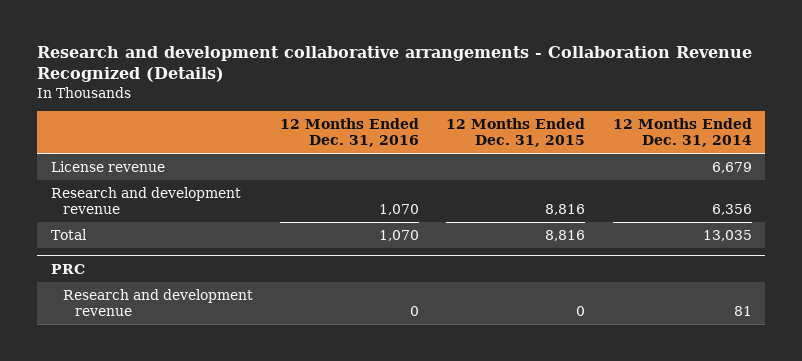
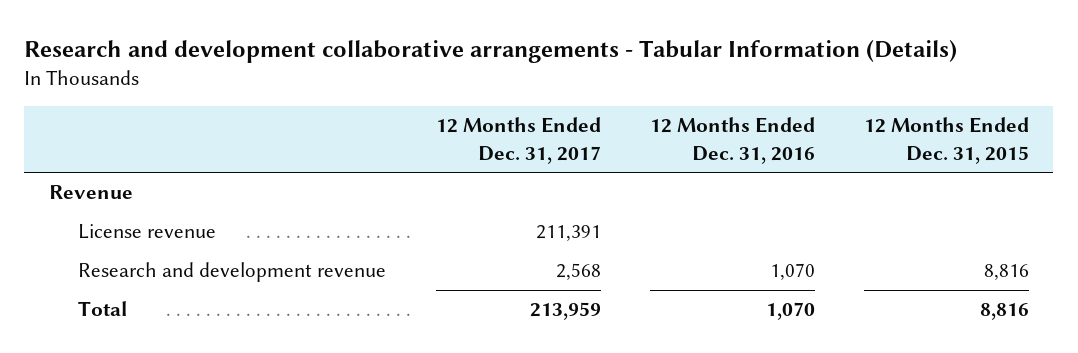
[37,46,753,83] Research and development collaborative arrangements - Collaboration Revenue Recognized (Details) -> [24,39,958,63] Research and development collaborative arrangements - Tabular Information (Details)
[612,118,752,147] 12 Months Ended Dec. 31, 2014 -> none
none -> [435,117,601,164] 12 Months Ended Dec. 31, 2017
none -> [48,185,133,200] Revenue
[50,263,85,274] PRC -> none
[63,289,254,316] Research and development revenue -> none

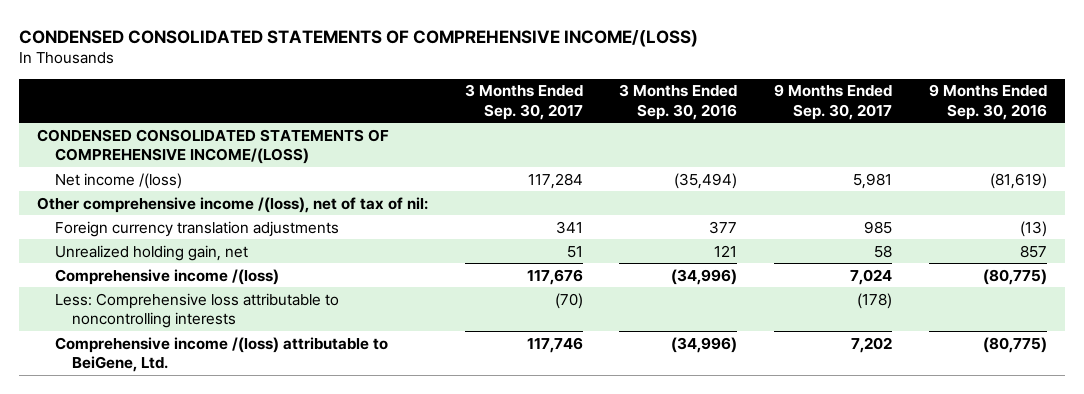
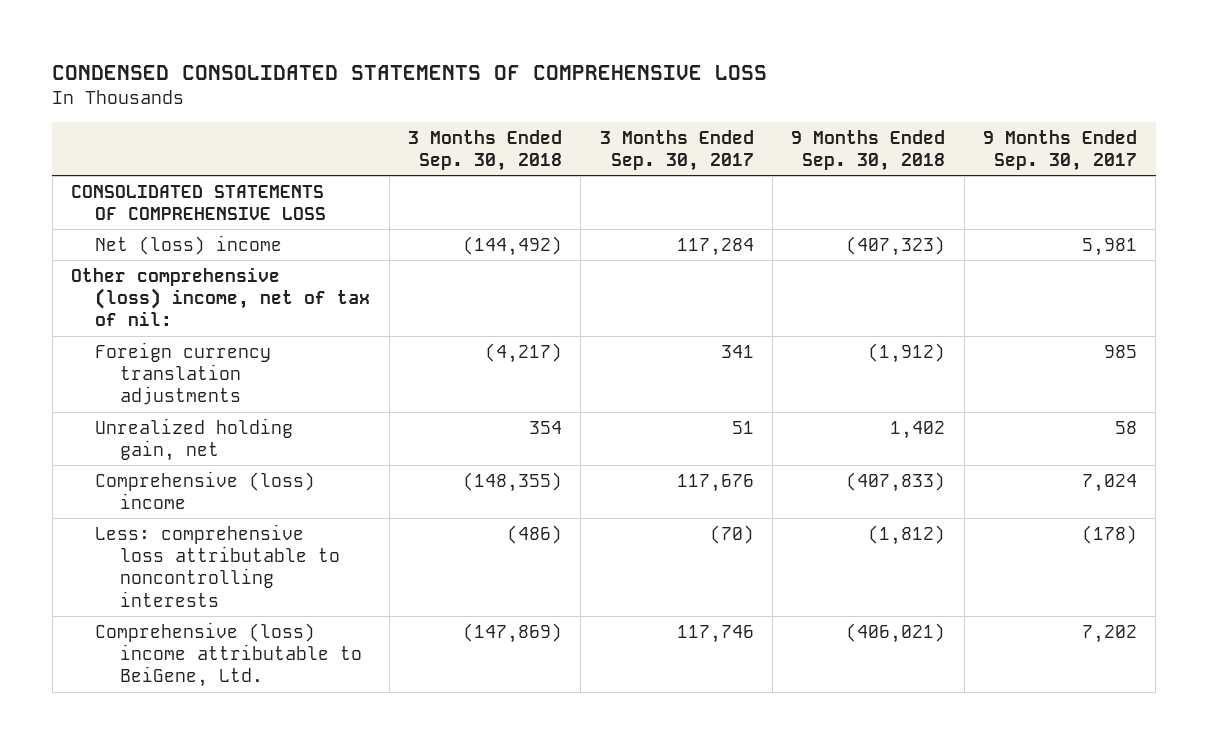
[18,29,698,47] CONDENSED CONSOLIDATED STATEMENTS OF COMPREHENSIVE INCOME/(LOSS) -> [52,65,768,81] CONDENSED CONSOLIDATED STATEMENTS OF COMPREHENSIVE LOSS
[619,84,738,120] 3 Months Ended Sep. 30, 2016 -> none
[928,84,1047,120] 9 Months Ended Sep. 30, 2016 -> none
none -> [408,129,563,172] 3 Months Ended Sep. 30, 2018
none -> [791,129,946,172] 9 Months Ended Sep. 30, 2018
[37,128,390,164] CONDENSED CONSOLIDATED STATEMENTS OF COMPREHENSIVE INCOME/(LOSS) -> [71,184,327,221] CONSOLIDATED STATEMENTS OF COMPREHENSIVE LOSS
[54,172,182,189] Net income /(loss) -> [95,234,283,255] Net (loss) income
[37,196,429,213] Other comprehensive income /(loss), net of tax of nil: -> [71,266,371,327] Other comprehensive (loss) income, net of tax of nil:
[54,268,279,285] Comprehensive income /(loss) -> [95,470,316,510] Comprehensive (loss) income
[54,292,339,328] Less: Comprehensive loss attributable to noncontrolling interests -> [95,523,340,607] Less: comprehensive loss attributable to noncontrolling interests
[54,336,388,372] Comprehensive income /(loss) attributable to BeiGene, Ltd. -> [95,621,362,688] Comprehensive (loss) income attributable to BeiGene, Ltd.

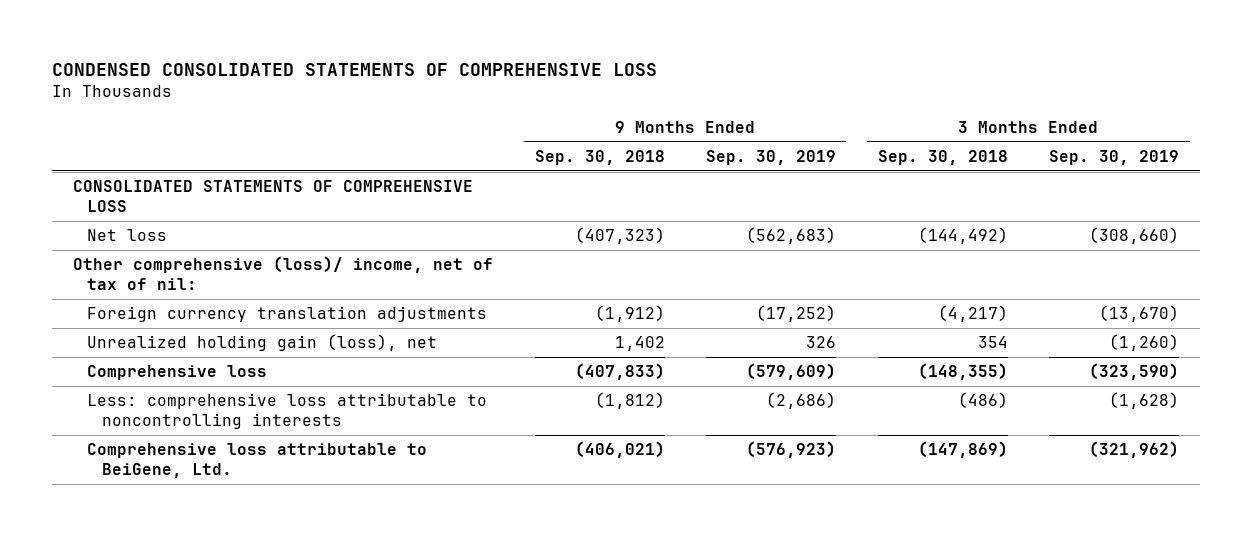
[599,129,754,172] 3 Months Ended Sep. 30, 2017 -> none
[983,129,1138,172] 9 Months Ended Sep. 30, 2017 -> none
none -> [706,149,837,165] Sep. 30, 2019
none -> [1049,149,1180,165] Sep. 30, 2019
[95,234,283,255] Net (loss) income -> [87,229,168,242] Net loss
[71,266,371,327] Other comprehensive (loss) income, net of tax of nil: -> [73,256,494,290] Other comprehensive (loss)/ income, net of tax of nil:
[95,417,294,462] Unrealized holding gain, net -> [87,334,438,352] Unrealized holding gain (loss), net
[95,470,316,510] Comprehensive (loss) income -> [87,365,268,381] Comprehensive loss
[95,621,362,688] Comprehensive (loss) income attributable to BeiGene, Ltd. -> [87,443,428,478] Comprehensive loss attributable to BeiGene, Ltd.

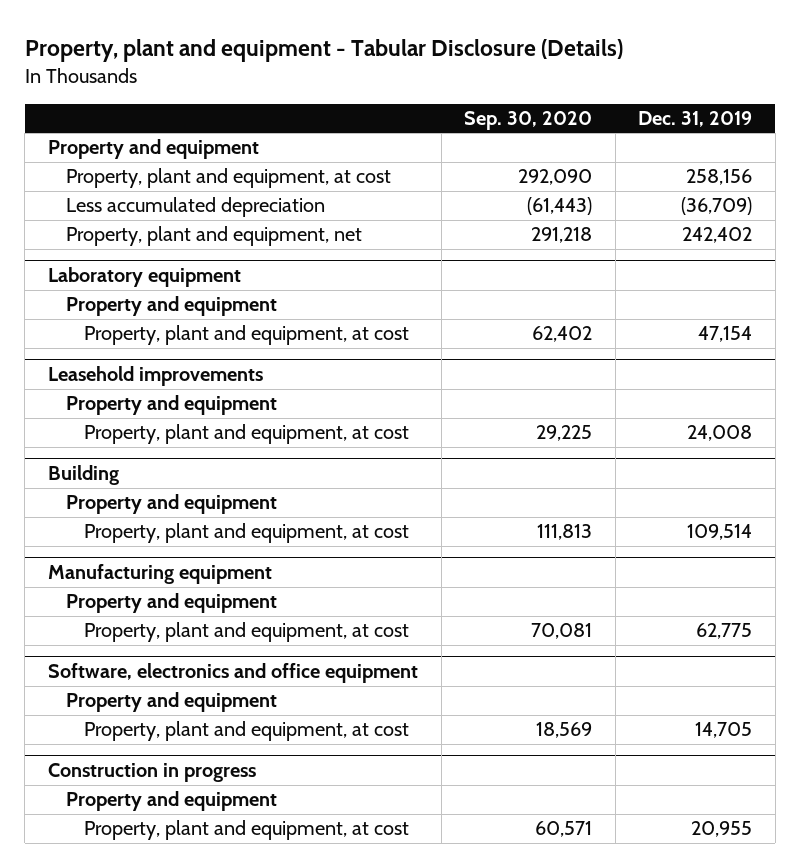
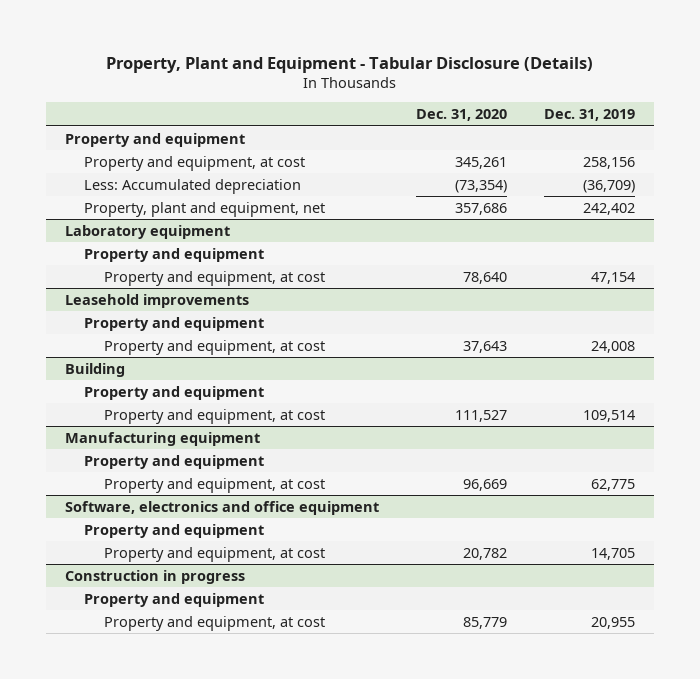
[24,39,623,63] Property, plant and equipment - Tabular Disclosure (Details) -> [105,56,593,73] Property, Plant and Equipment - Tabular Disclosure (Details)
[464,111,593,131] Sep. 30, 2020 -> none
none -> [415,109,507,122] Dec. 31, 2020
[66,168,392,189] Property, plant and equipment, at cost -> [84,155,306,171] Property and equipment, at cost
[66,197,326,218] Less accumulated depreciation -> [84,178,302,194] Less: Accumulated depreciation
[84,325,410,346] Property, plant and equipment, at cost -> [103,270,325,286] Property and equipment, at cost
[84,424,410,445] Property, plant and equipment, at cost -> [103,339,325,355] Property and equipment, at cost
[84,523,410,544] Property, plant and equipment, at cost -> [103,408,325,424] Property and equipment, at cost
[84,622,410,643] Property, plant and equipment, at cost -> [103,477,325,493] Property and equipment, at cost
[84,721,410,742] Property, plant and equipment, at cost -> [103,546,325,562] Property and equipment, at cost
[84,820,410,841] Property, plant and equipment, at cost -> [103,615,325,631] Property and equipment, at cost

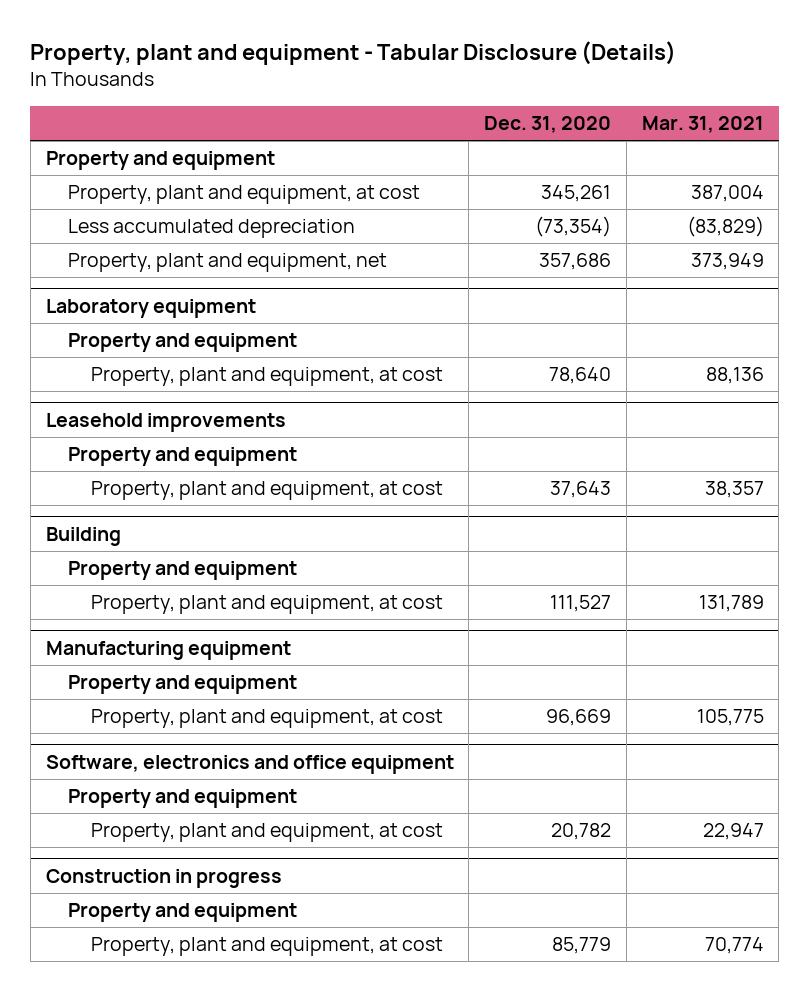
[105,56,593,73] Property, Plant and Equipment - Tabular Disclosure (Details) -> [30,41,677,66] Property, plant and equipment - Tabular Disclosure (Details)
[543,109,635,122] Dec. 31, 2019 -> none
none -> [641,115,764,133] Mar. 31, 2021
[84,155,306,171] Property and equipment, at cost -> [68,185,421,205] Property, plant and equipment, at cost
[84,178,302,194] Less: Accumulated depreciation -> [68,219,356,239] Less accumulated depreciation
[103,270,325,286] Property and equipment, at cost -> [91,367,444,387] Property, plant and equipment, at cost
[103,339,325,355] Property and equipment, at cost -> [91,481,444,501] Property, plant and equipment, at cost
[103,408,325,424] Property and equipment, at cost -> [91,595,444,615] Property, plant and equipment, at cost
[103,477,325,493] Property and equipment, at cost -> [91,709,444,729] Property, plant and equipment, at cost
[103,546,325,562] Property and equipment, at cost -> [91,823,444,843] Property, plant and equipment, at cost
[103,615,325,631] Property and equipment, at cost -> [91,937,444,957] Property, plant and equipment, at cost

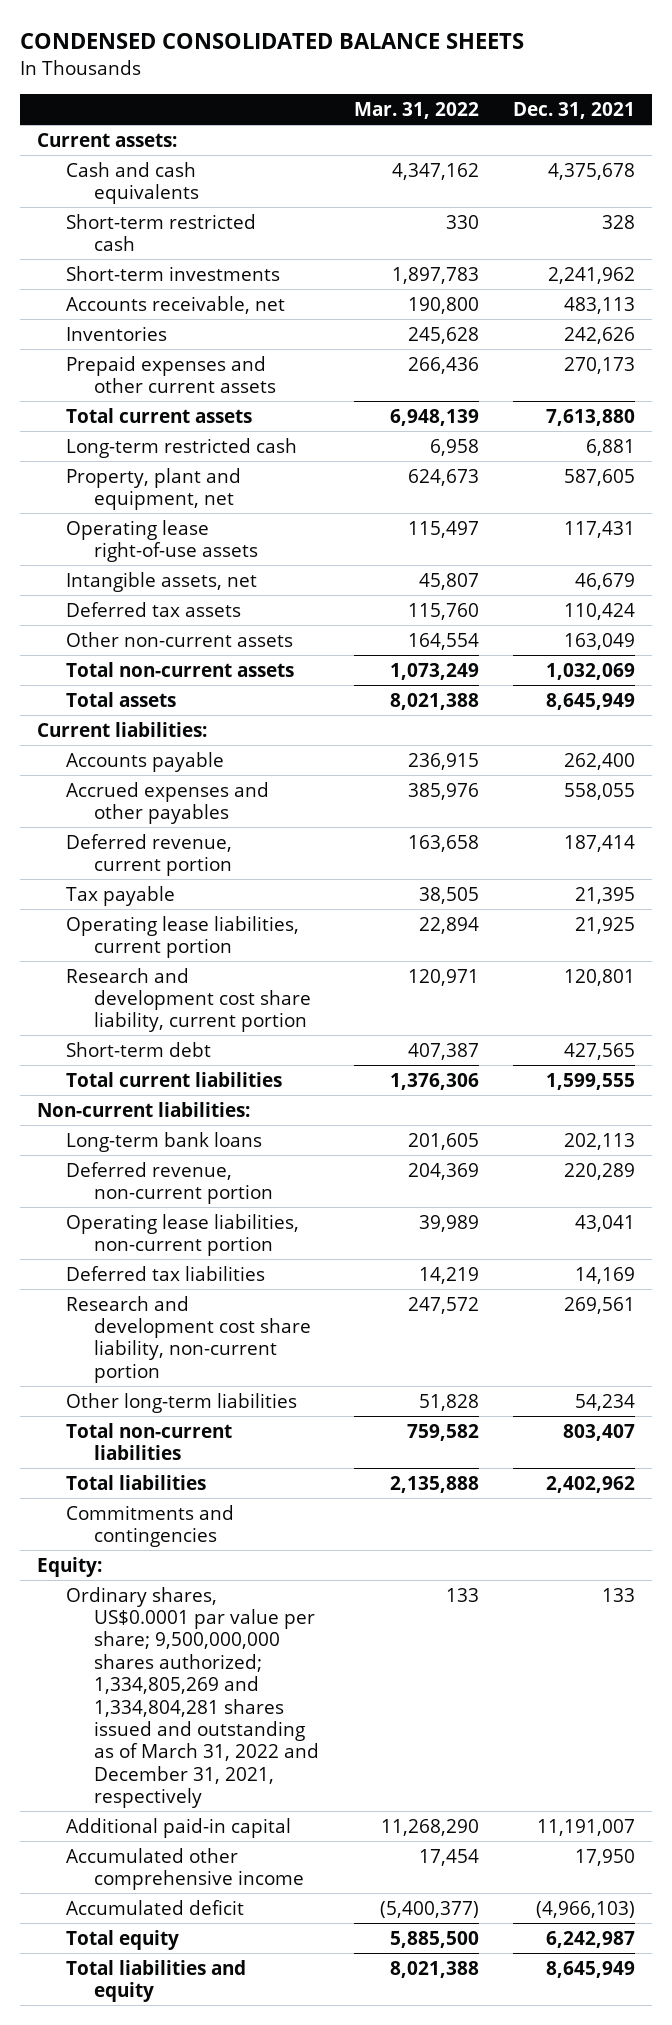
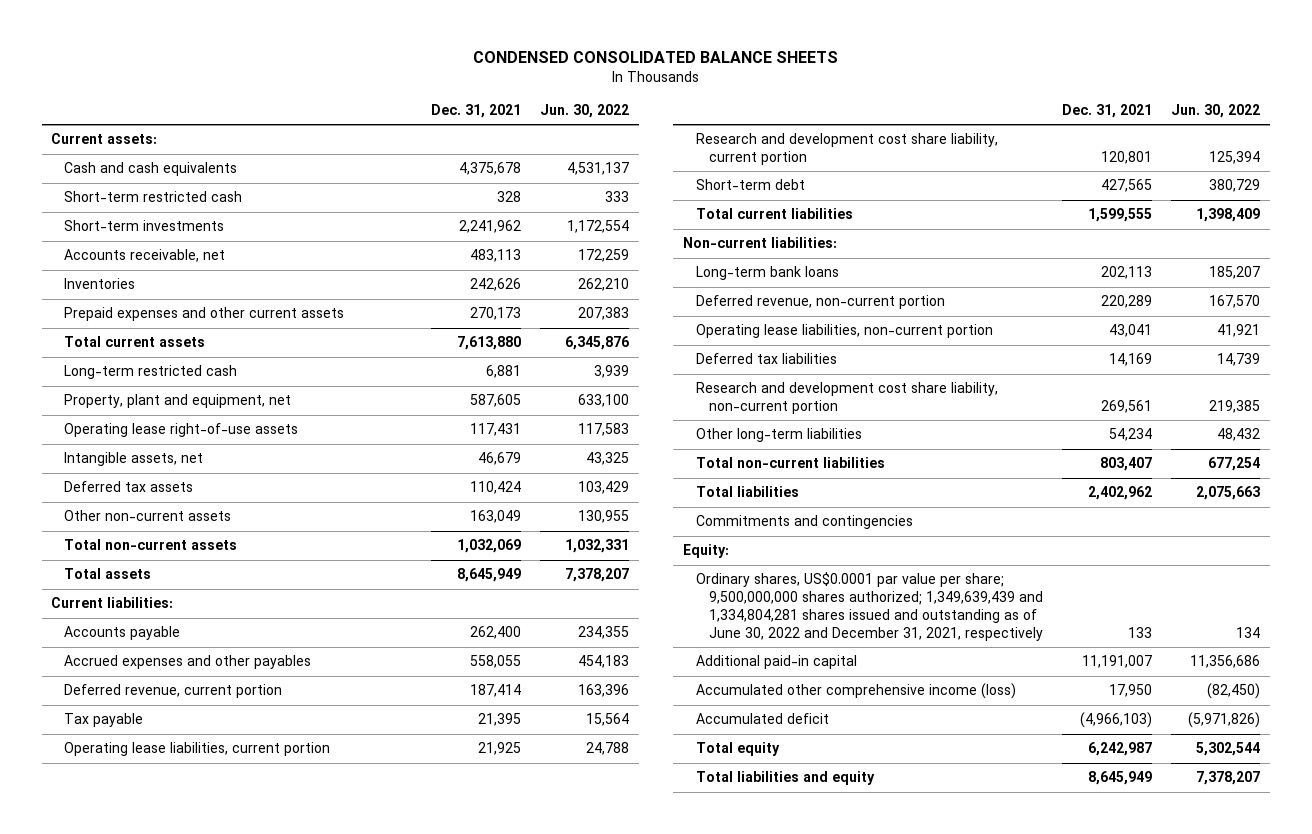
[353,101,479,119] Mar. 31, 2022 -> none
none -> [539,103,629,118] Jun. 30, 2022
[65,1586,320,1809] Ordinary shares, US$0.0001 par value per share; 9,500,000,000 shares authorized; 1,334,805,269 and 1,334,804,281 shares issued and outstanding as of March 31, 2022 and December 31, 2021, respectively -> [695,572,1043,641] Ordinary shares, US$0.0001 par value per share; 9,500,000,000 shares authorized; 1,349,639,439 and 1,334,804,281 shares issued and outstanding as of June 30, 2022 and December 31, 2021, respectively
[65,1847,305,1891] Accumulated other comprehensive income -> [695,683,1016,700] Accumulated other comprehensive income (loss)

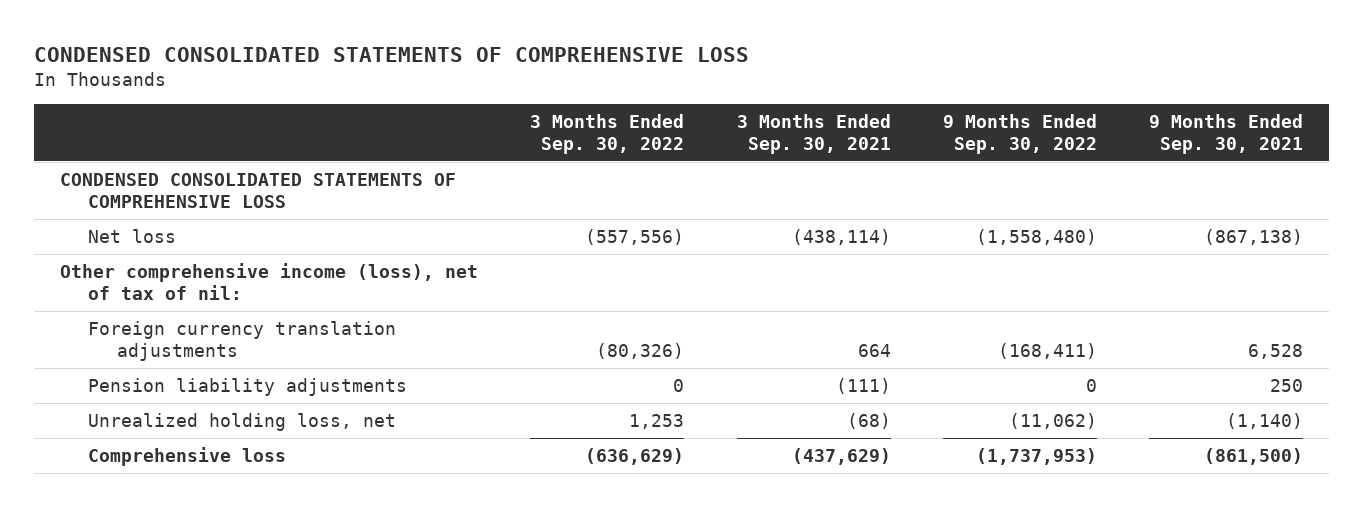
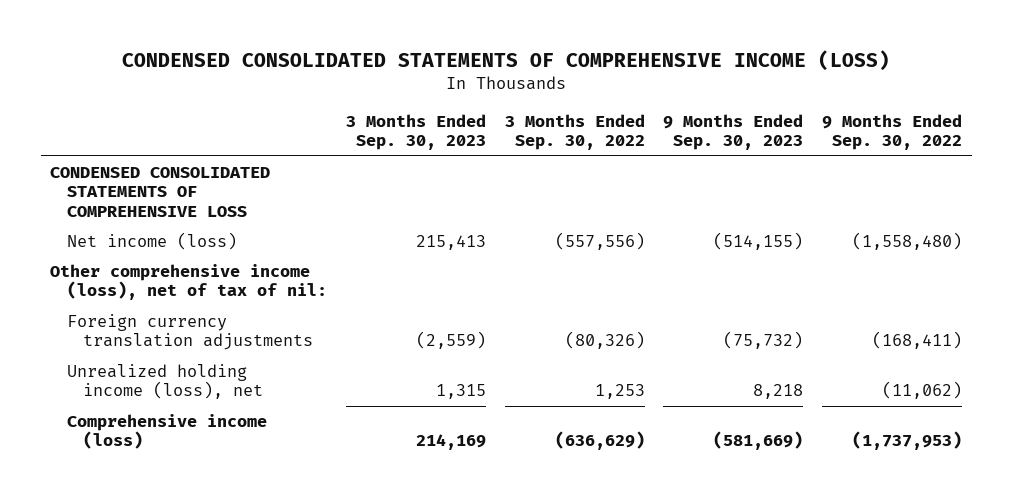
[33,46,749,62] CONDENSED CONSOLIDATED STATEMENTS OF COMPREHENSIVE LOSS -> [122,49,891,71] CONDENSED CONSOLIDATED STATEMENTS OF COMPREHENSIVE INCOME (LOSS)
[736,113,891,154] 3 Months Ended Sep. 30, 2021 -> none
[1149,113,1304,154] 9 Months Ended Sep. 30, 2021 -> none
none -> [345,113,486,151] 3 Months Ended Sep. 30, 2023
none -> [663,113,804,151] 9 Months Ended Sep. 30, 2023
[88,229,177,244] Net loss -> [66,232,237,251] Net income (loss)
[88,378,408,397] Pension liability adjustments -> none
[88,413,397,432] Unrealized holding loss, net -> [66,364,263,400] Unrealized holding income (loss), net
[88,447,287,467] Comprehensive loss -> [66,414,267,450] Comprehensive income (loss)

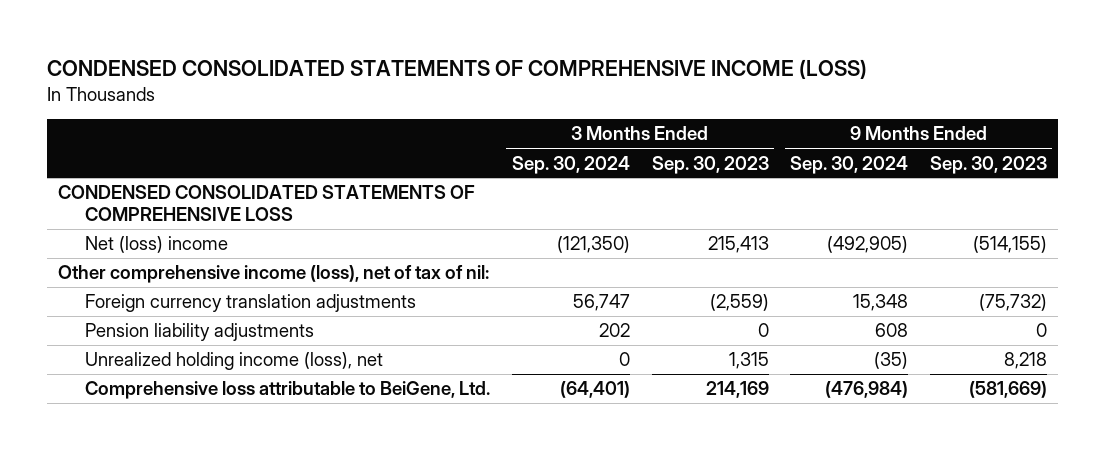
[504,113,645,151] 3 Months Ended Sep. 30, 2022 -> none
[822,113,963,151] 9 Months Ended Sep. 30, 2022 -> none
none -> [511,155,630,174] Sep. 30, 2024
none -> [790,155,909,174] Sep. 30, 2024
[66,232,237,251] Net income (loss) -> [85,236,229,254] Net (loss) income
none -> [85,323,315,342] Pension liability adjustments
[66,414,267,450] Comprehensive income (loss) -> [85,381,491,400] Comprehensive loss attributable to BeiGene, Ltd.

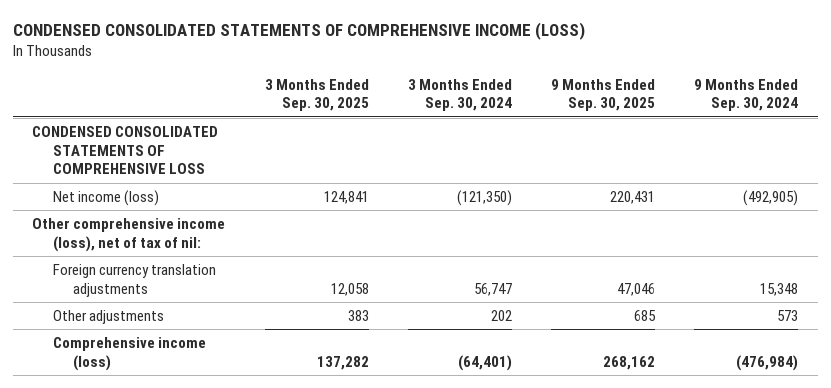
[651,155,769,174] Sep. 30, 2023 -> none
[929,155,1047,174] Sep. 30, 2023 -> none
none -> [264,78,369,112] 3 Months Ended Sep. 30, 2025
none -> [551,78,656,112] 9 Months Ended Sep. 30, 2025
[85,236,229,254] Net (loss) income -> [52,189,159,206] Net income (loss)
[85,323,315,342] Pension liability adjustments -> none
[85,352,384,371] Unrealized holding income (loss), net -> none
none -> [52,309,164,324] Other adjustments
[85,381,491,400] Comprehensive loss attributable to BeiGene, Ltd. -> [52,336,206,371] Comprehensive income (loss)

